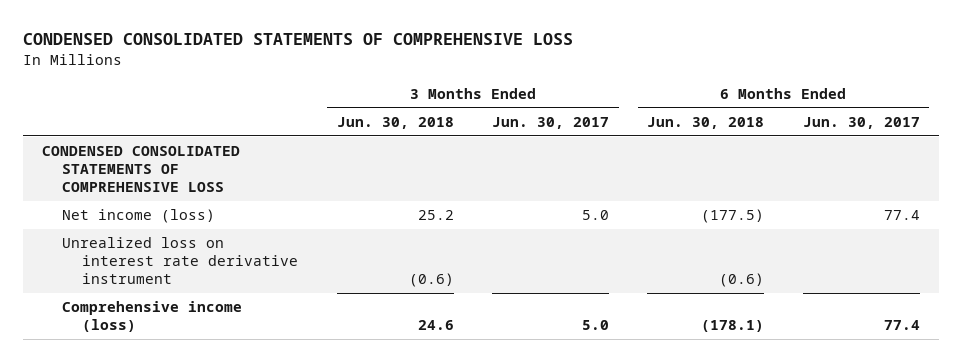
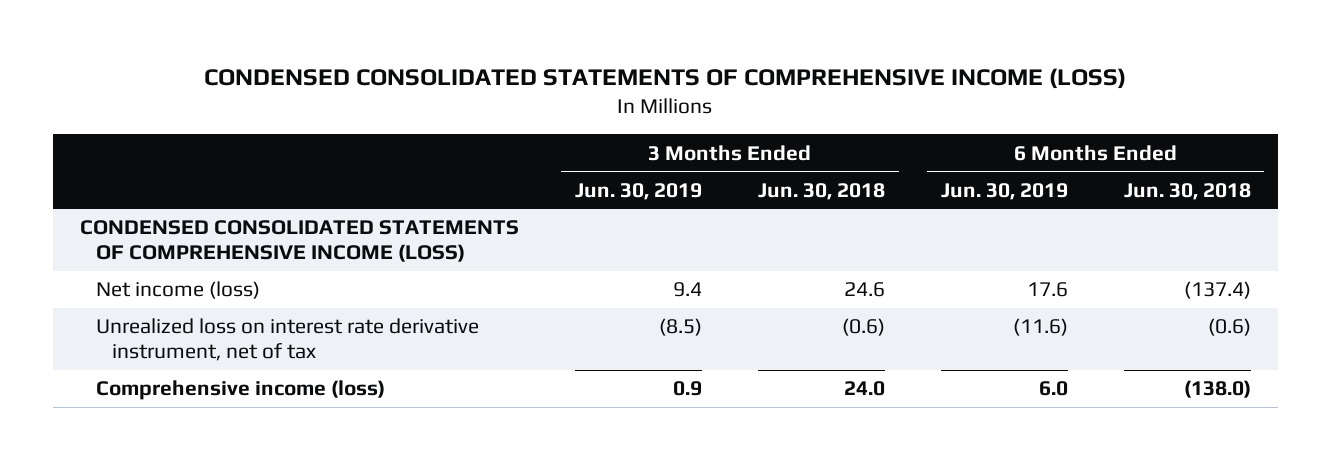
[22,33,573,46] CONDENSED CONSOLIDATED STATEMENTS OF COMPREHENSIVE LOSS -> [204,68,1127,90] CONDENSED CONSOLIDATED STATEMENTS OF COMPREHENSIVE INCOME (LOSS)
[491,116,609,129] Jun. 30, 2017 -> none
[802,116,920,129] Jun. 30, 2017 -> none
none -> [575,182,703,200] Jun. 30, 2019
none -> [940,182,1068,200] Jun. 30, 2019
[42,146,241,192] CONDENSED CONSOLIDATED STATEMENTS OF COMPREHENSIVE LOSS -> [80,220,520,263] CONDENSED CONSOLIDATED STATEMENTS OF COMPREHENSIVE INCOME (LOSS)
[417,210,454,221] 25.2 -> [843,282,885,298] 24.6
[701,209,765,224] (177.5) -> [1183,281,1251,300] (137.4)
[62,237,299,284] Unrealized loss on interest rate derivative instrument -> [96,318,480,362] Unrealized loss on interest rate derivative instrument, net of tax
[417,319,454,330] 24.6 -> [843,381,885,397] 24.0
[701,319,765,332] (178.1) -> [1183,380,1251,399] (138.0)

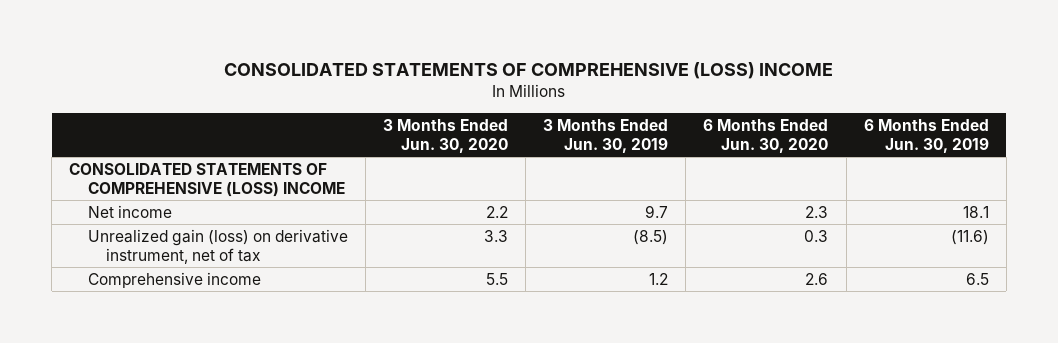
[204,68,1127,90] CONDENSED CONSOLIDATED STATEMENTS OF COMPREHENSIVE INCOME (LOSS) -> [224,62,834,80] CONSOLIDATED STATEMENTS OF COMPREHENSIVE (LOSS) INCOME
[757,182,885,200] Jun. 30, 2018 -> none
[1123,182,1251,200] Jun. 30, 2018 -> none
none -> [382,118,508,153] 3 Months Ended Jun. 30, 2020
none -> [703,118,829,153] 6 Months Ended Jun. 30, 2020
[80,220,520,263] CONDENSED CONSOLIDATED STATEMENTS OF COMPREHENSIVE INCOME (LOSS) -> [69,162,345,197] CONSOLIDATED STATEMENTS OF COMPREHENSIVE (LOSS) INCOME
[96,281,261,300] Net income (loss) -> [87,204,172,218] Net income
[673,282,703,298] 9.4 -> [645,204,669,218] 9.7
[1026,282,1068,298] 17.6 -> [962,205,989,218] 18.1
[96,318,480,362] Unrealized loss on interest rate derivative instrument, net of tax -> [87,228,348,264] Unrealized gain (loss) on derivative instrument, net of tax
[96,380,386,401] Comprehensive income (loss) -> [87,271,261,288] Comprehensive income
[673,381,703,397] 0.9 -> [649,272,669,285] 1.2
[1038,381,1068,397] 6.0 -> [965,272,989,285] 6.5

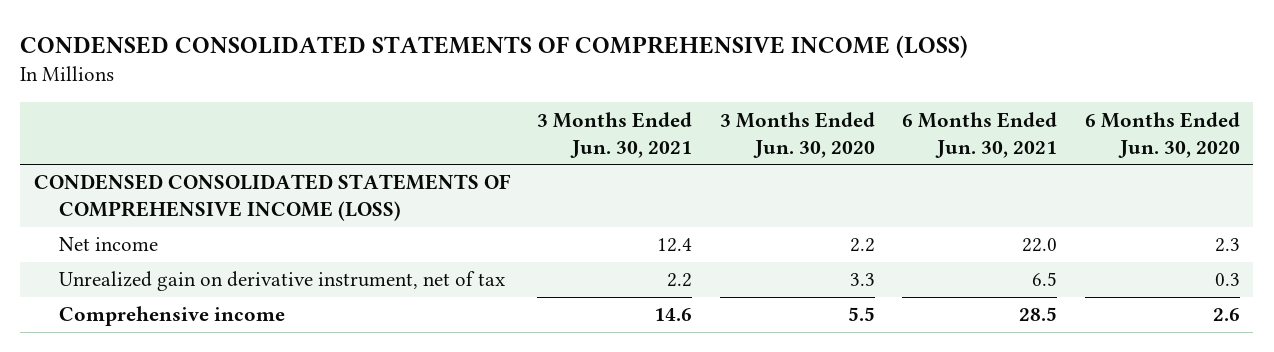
[224,62,834,80] CONSOLIDATED STATEMENTS OF COMPREHENSIVE (LOSS) INCOME -> [20,34,969,58] CONDENSED CONSOLIDATED STATEMENTS OF COMPREHENSIVE INCOME (LOSS)
[543,118,669,153] 3 Months Ended Jun. 30, 2019 -> none
[863,118,989,153] 6 Months Ended Jun. 30, 2019 -> none
none -> [537,111,693,158] 3 Months Ended Jun. 30, 2021
none -> [902,111,1058,158] 6 Months Ended Jun. 30, 2021
[69,162,345,197] CONSOLIDATED STATEMENTS OF COMPREHENSIVE (LOSS) INCOME -> [33,174,511,222] CONDENSED CONSOLIDATED STATEMENTS OF COMPREHENSIVE INCOME (LOSS)
[87,228,348,264] Unrealized gain (loss) on derivative instrument, net of tax -> [58,271,505,292] Unrealized gain on derivative instrument, net of tax

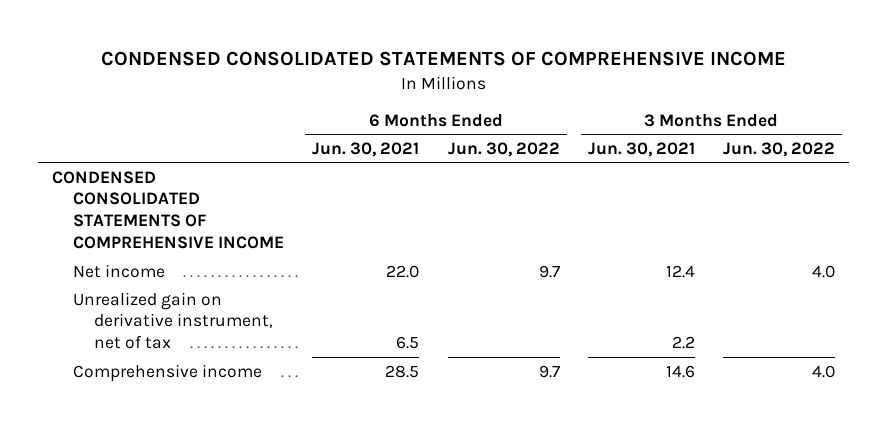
[20,34,969,58] CONDENSED CONSOLIDATED STATEMENTS OF COMPREHENSIVE INCOME (LOSS) -> [100,51,786,67] CONDENSED CONSOLIDATED STATEMENTS OF COMPREHENSIVE INCOME
[719,111,875,158] 3 Months Ended Jun. 30, 2020 -> none
[1084,111,1240,158] 6 Months Ended Jun. 30, 2020 -> none
none -> [447,141,560,157] Jun. 30, 2022
none -> [722,141,835,157] Jun. 30, 2022
[33,174,511,222] CONDENSED CONSOLIDATED STATEMENTS OF COMPREHENSIVE INCOME (LOSS) -> [52,170,285,250] CONDENSED CONSOLIDATED STATEMENTS OF COMPREHENSIVE INCOME

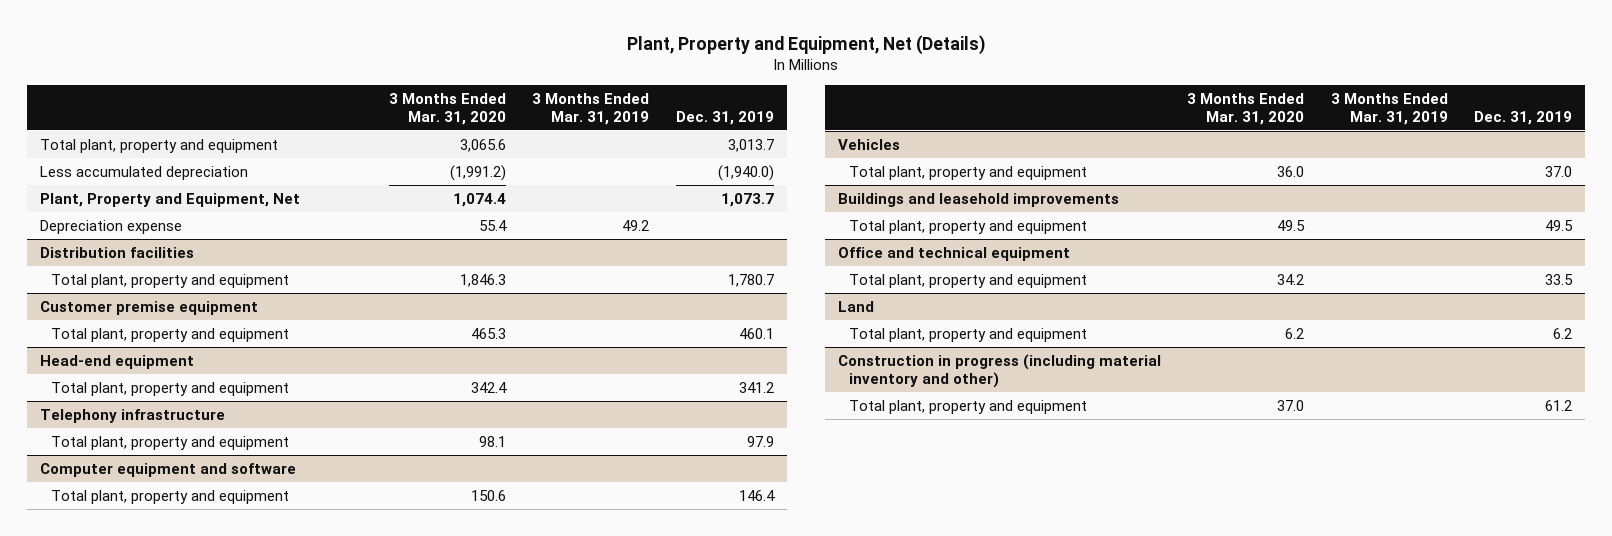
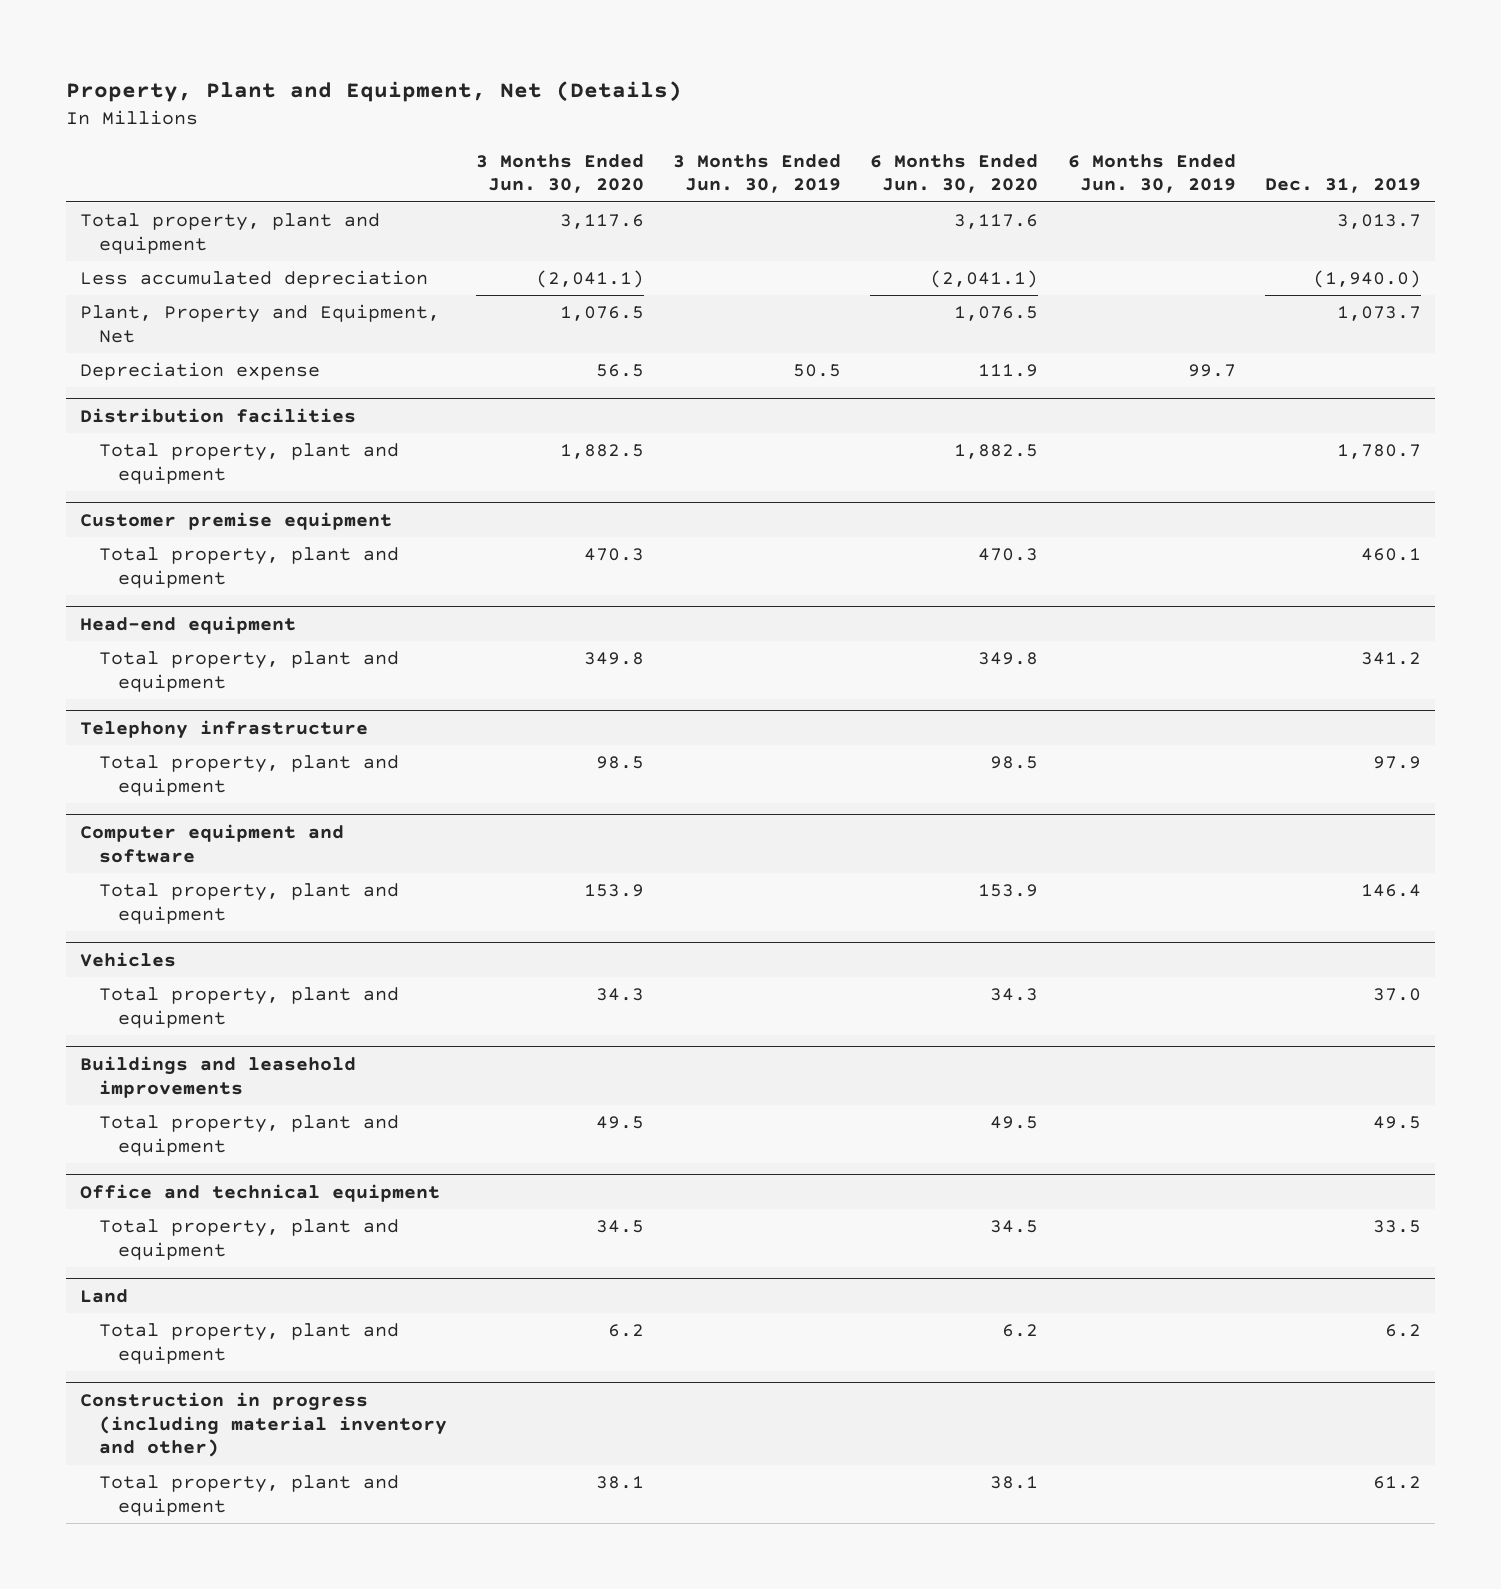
[626,34,985,55] Plant, Property and Equipment, Net (Details) -> [65,80,682,102] Property, Plant and Equipment, Net (Details)
[389,92,507,125] 3 Months Ended Mar. 31, 2020 -> none
[532,92,650,125] 3 Months Ended Mar. 31, 2019 -> none
none -> [476,153,645,194] 3 Months Ended Jun. 30, 2020
none -> [673,153,842,194] 3 Months Ended Jun. 30, 2019
none -> [870,153,1039,194] 6 Months Ended Jun. 30, 2020
none -> [1067,153,1236,194] 6 Months Ended Jun. 30, 2019
[39,138,278,153] Total plant, property and equipment -> [80,212,381,254] Total property, plant and equipment
[51,273,290,288] Total plant, property and equipment -> [99,442,400,484] Total property, plant and equipment
[51,327,290,342] Total plant, property and equipment -> [99,546,400,588] Total property, plant and equipment
[51,381,290,396] Total plant, property and equipment -> [99,650,400,692] Total property, plant and equipment
[51,435,290,450] Total plant, property and equipment -> [99,754,400,796] Total property, plant and equipment
[51,489,290,504] Total plant, property and equipment -> [99,882,400,924] Total property, plant and equipment
[849,165,1088,180] Total plant, property and equipment -> [99,986,400,1028] Total property, plant and equipment
[849,219,1088,234] Total plant, property and equipment -> [99,1114,400,1156] Total property, plant and equipment
[849,273,1088,288] Total plant, property and equipment -> [99,1218,400,1260] Total property, plant and equipment
[849,327,1088,342] Total plant, property and equipment -> [99,1322,400,1364] Total property, plant and equipment
[849,399,1088,414] Total plant, property and equipment -> [99,1474,400,1516] Total property, plant and equipment

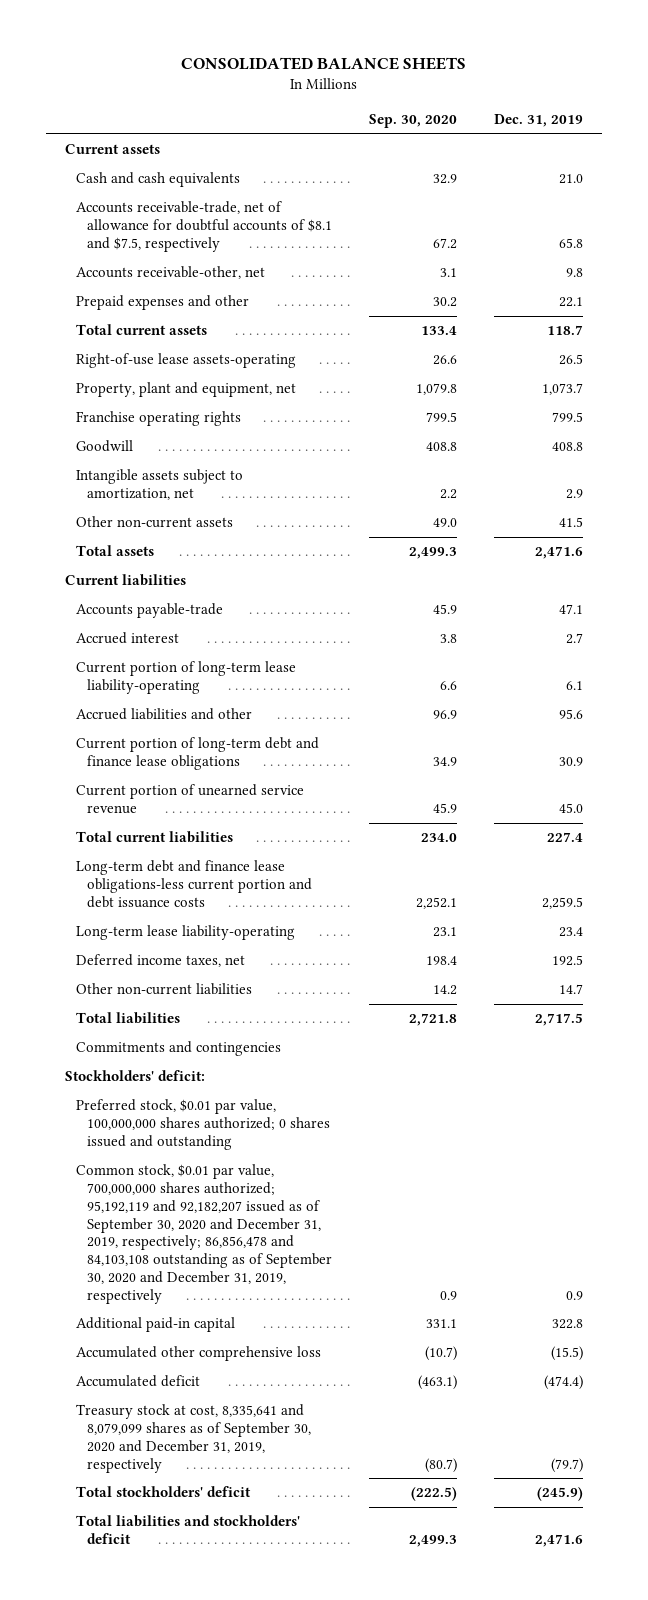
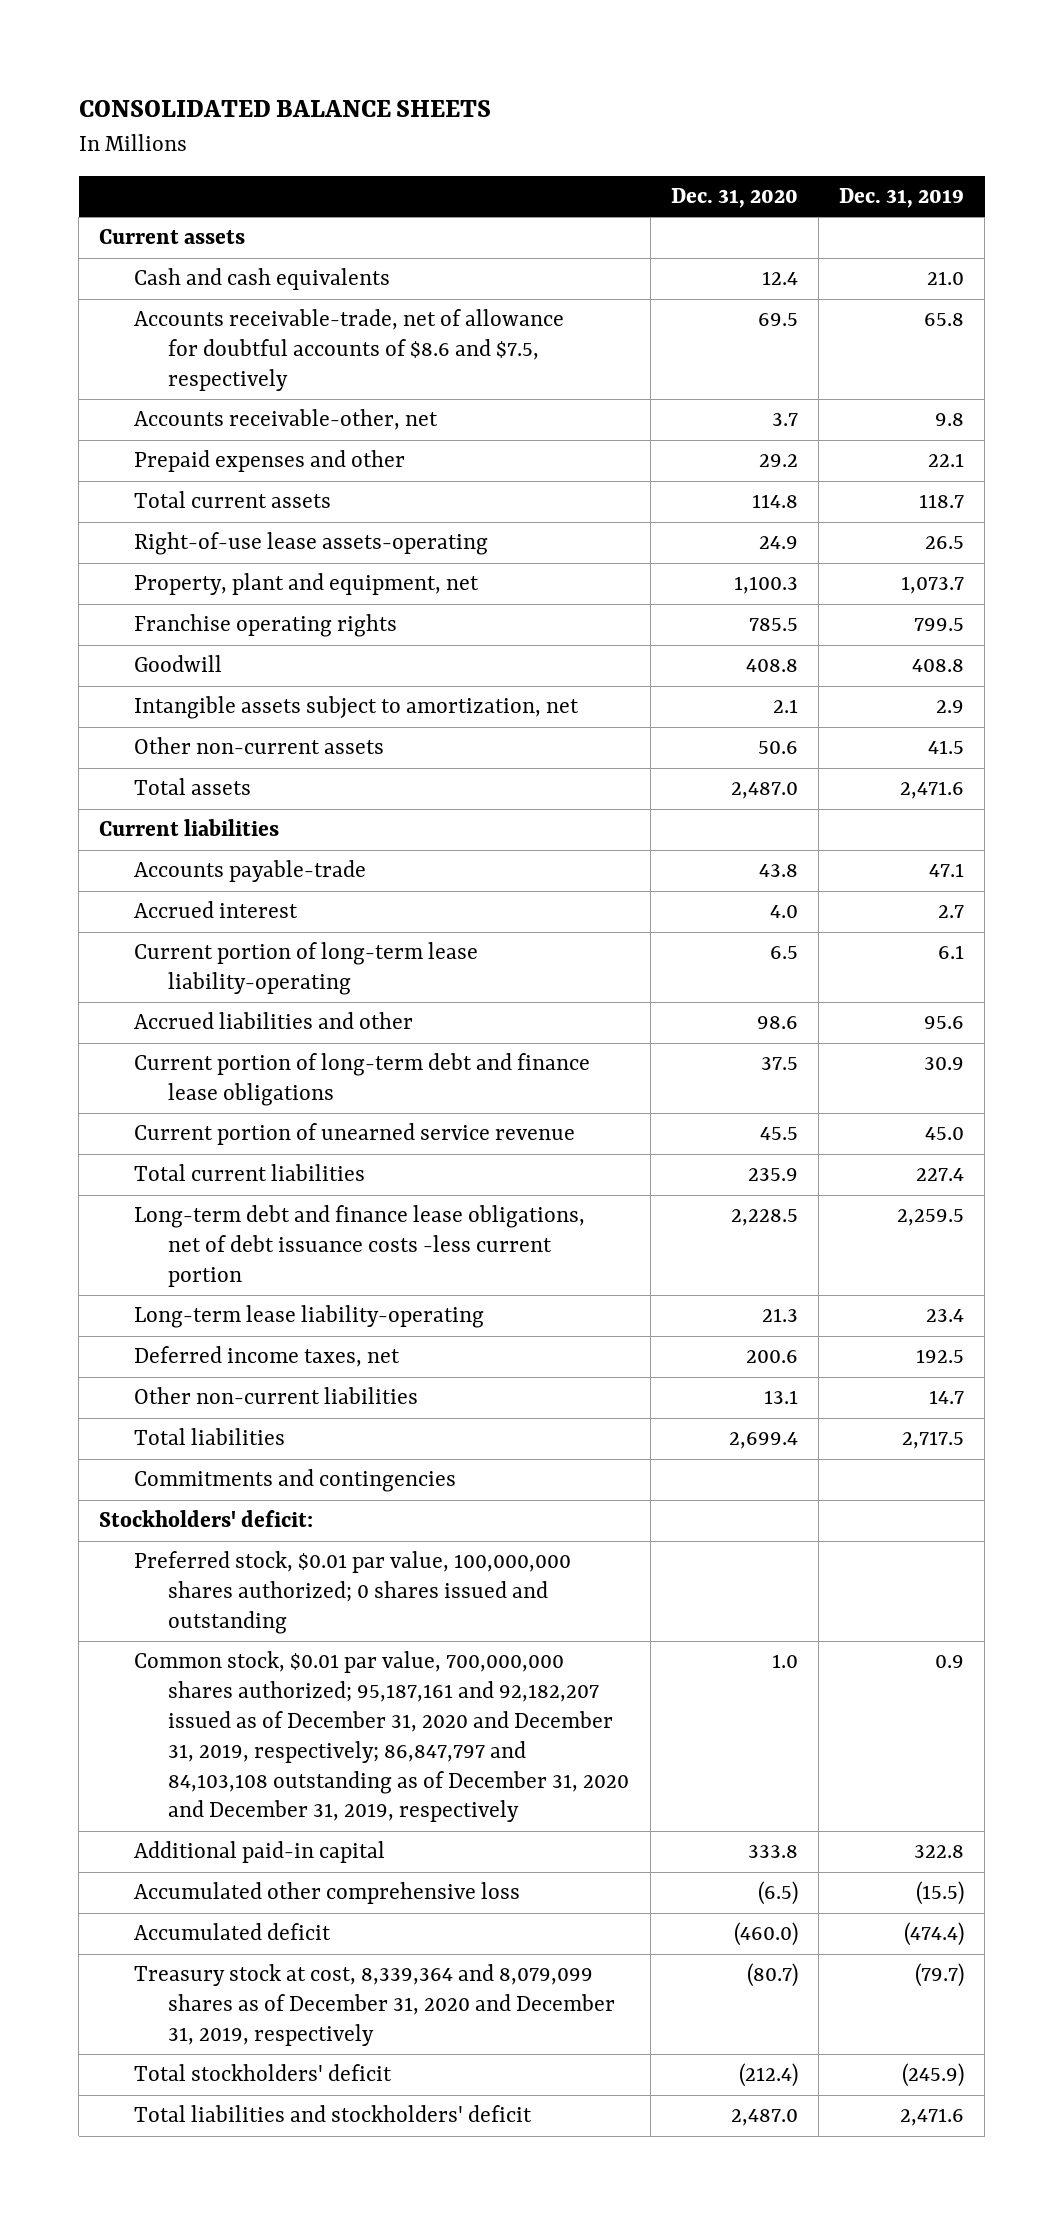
[368,113,457,128] Sep. 30, 2020 -> none
none -> [670,187,798,208] Dec. 31, 2020
[75,201,332,252] Accounts receivable-trade, net of allowance for doubtful accounts of $8.1 and $7.5, respectively -> [133,309,564,391] Accounts receivable-trade, net of allowance for doubtful accounts of $8.6 and $7.5, respectively
[75,860,312,908] Long-term debt and finance lease obligations-less current portion and debt issuance costs -> [133,1205,585,1287] Long-term debt and finance lease obligations, net of debt issuance costs -less current portion
[75,1164,332,1304] Common stock, $0.01 par value, 700,000,000 shares authorized; 95,192,119 and 92,182,207 issued as of September 30, 2020 and December 31, 2019, respectively; 86,856,478 and 84,103,108 outstanding as of September 30, 2020 and December 31, 2019, respectively -> [133,1651,630,1823] Common stock, $0.01 par value, 700,000,000 shares authorized; 95,187,161 and 92,182,207 issued as of December 31, 2020 and December 31, 2019, respectively; 86,847,797 and 84,103,108 outstanding as of December 31, 2020 and December 31, 2019, respectively
[75,1404,311,1473] Treasury stock at cost, 8,335,641 and 8,079,099 shares as of September 30, 2020 and December 31, 2019, respectively -> [133,1964,616,2046] Treasury stock at cost, 8,339,364 and 8,079,099 shares as of December 31, 2020 and December 31, 2019, respectively

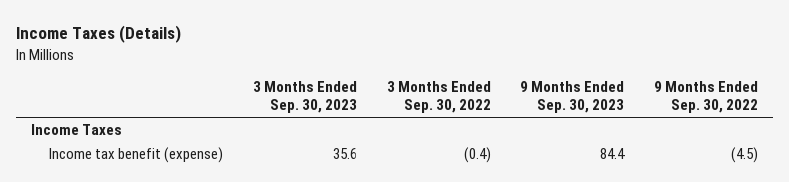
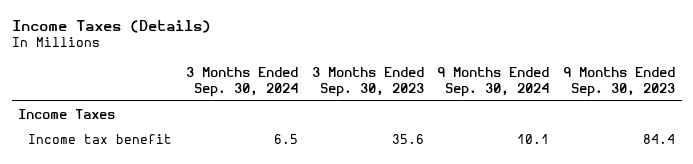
[386,81,491,114] 3 Months Ended Sep. 30, 2022 -> none
[654,81,759,114] 9 Months Ended Sep. 30, 2022 -> none
none -> [185,67,298,97] 3 Months Ended Sep. 30, 2024
none -> [437,67,550,97] 9 Months Ended Sep. 30, 2024
[49,147,224,164] Income tax benefit (expense) -> [28,134,173,145] Income tax benefit

